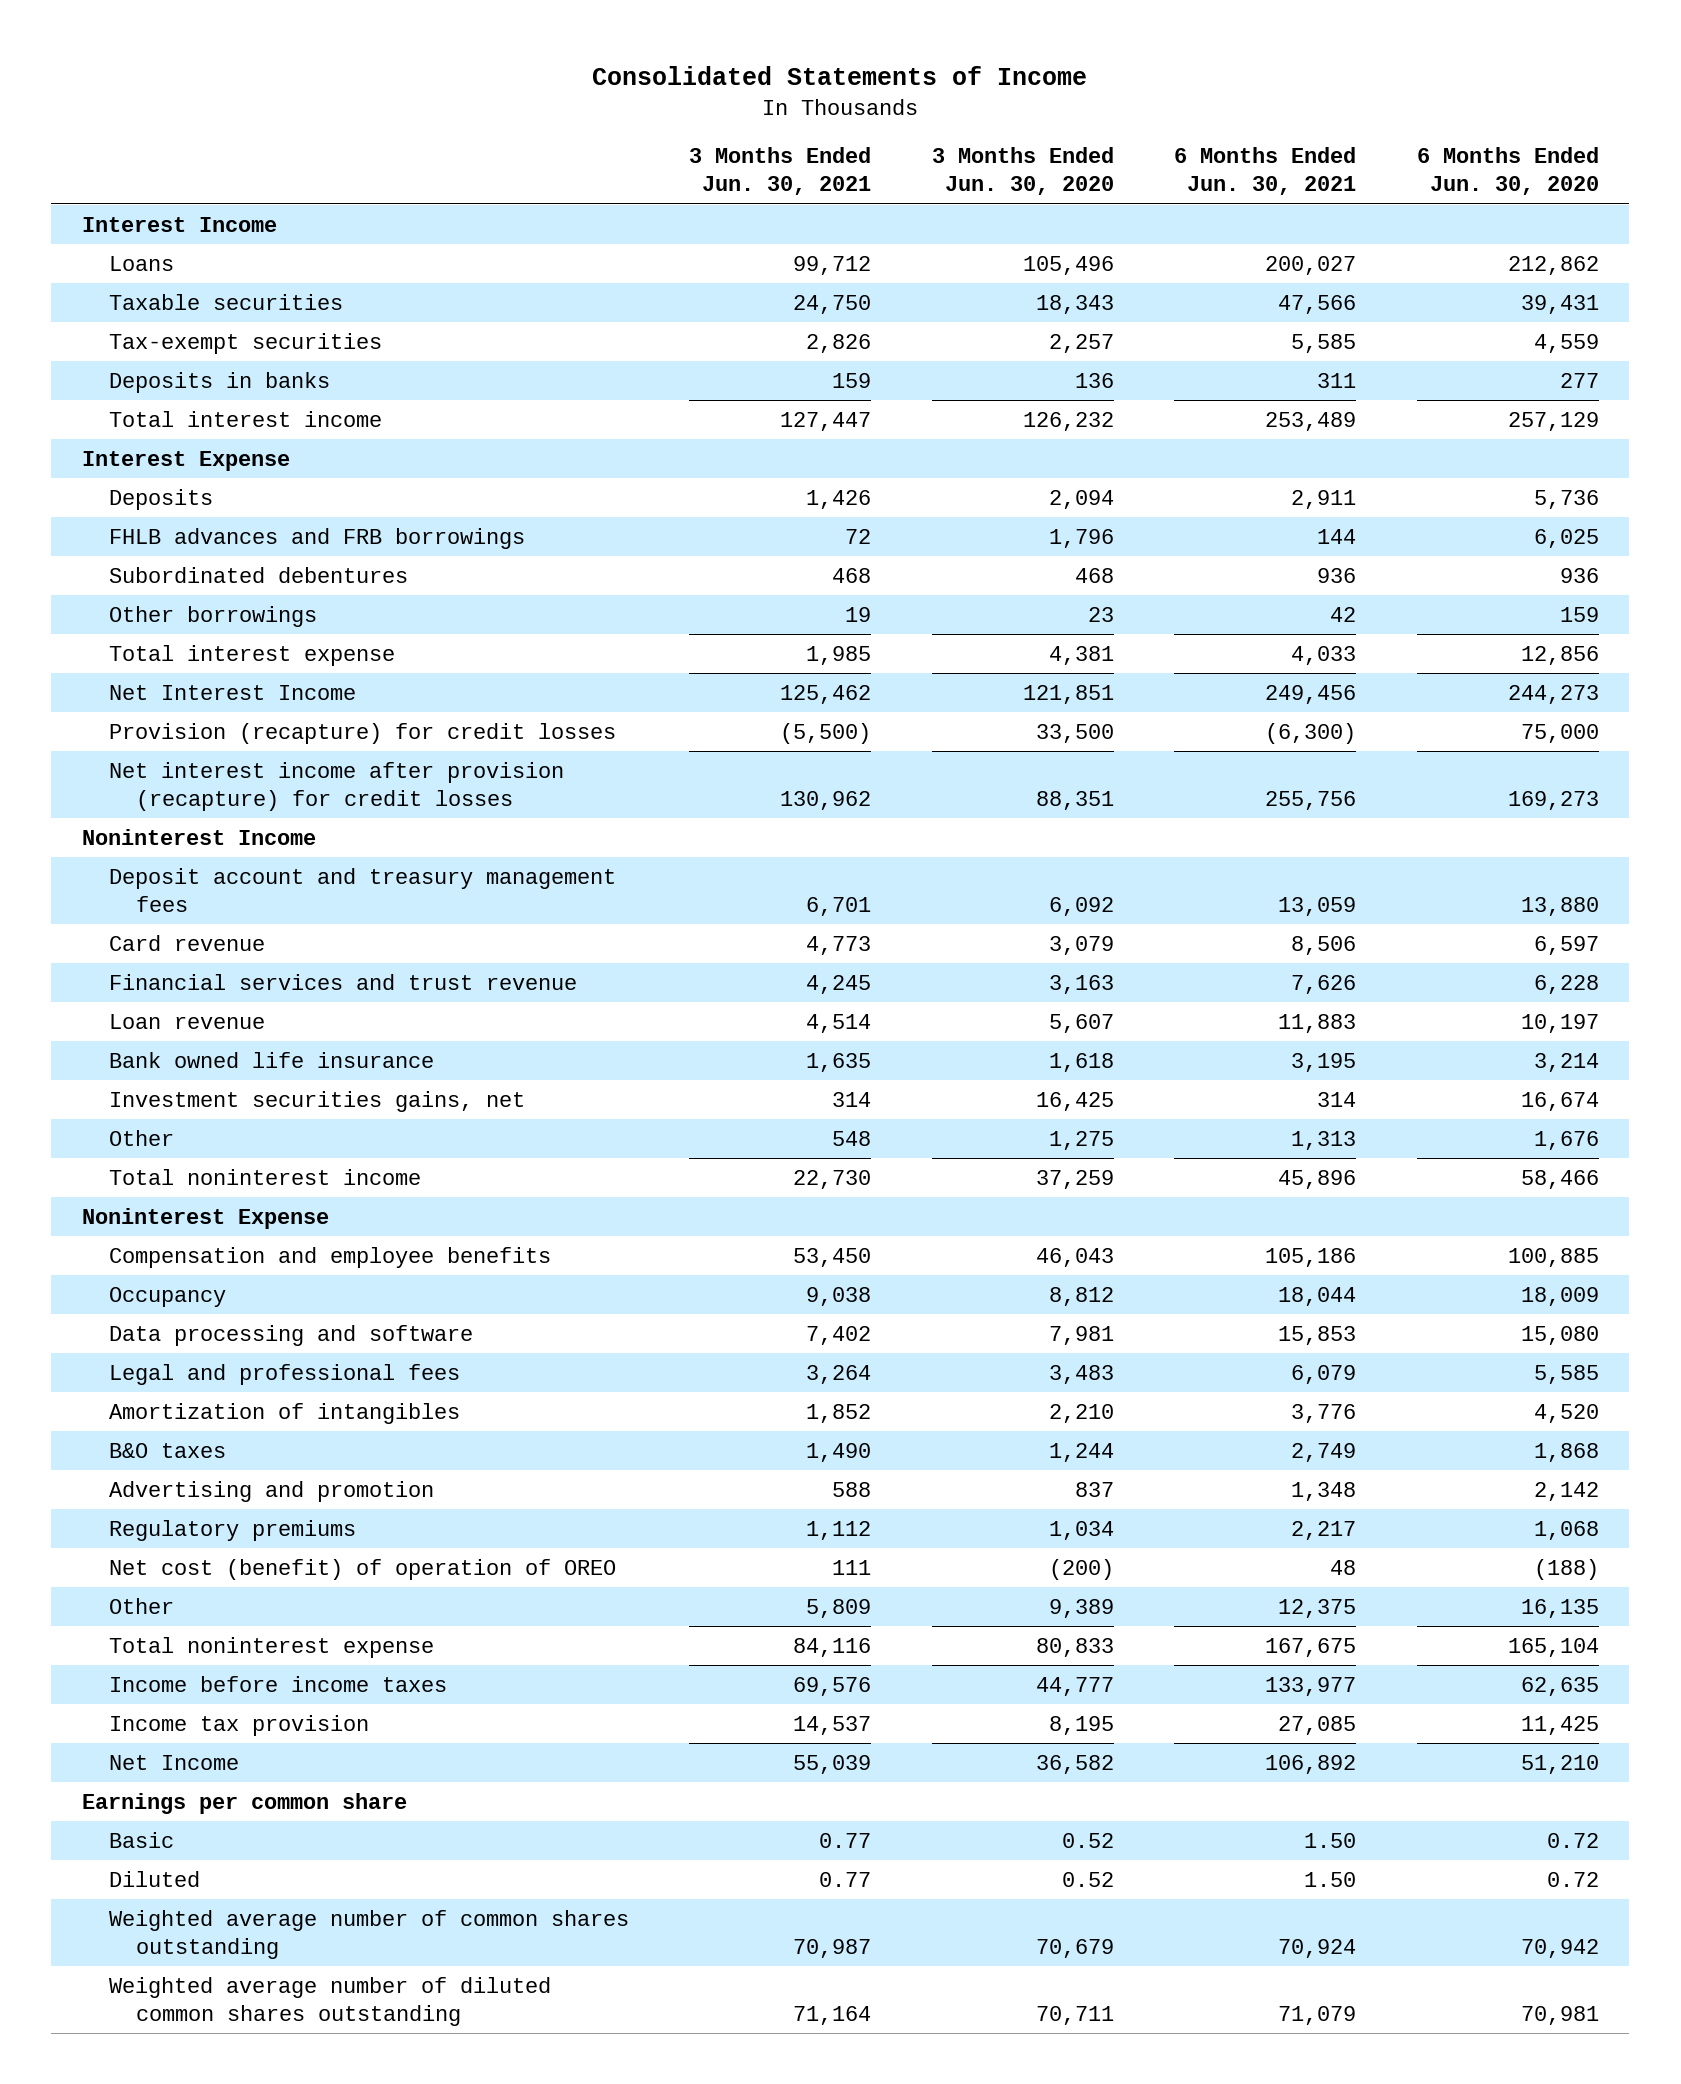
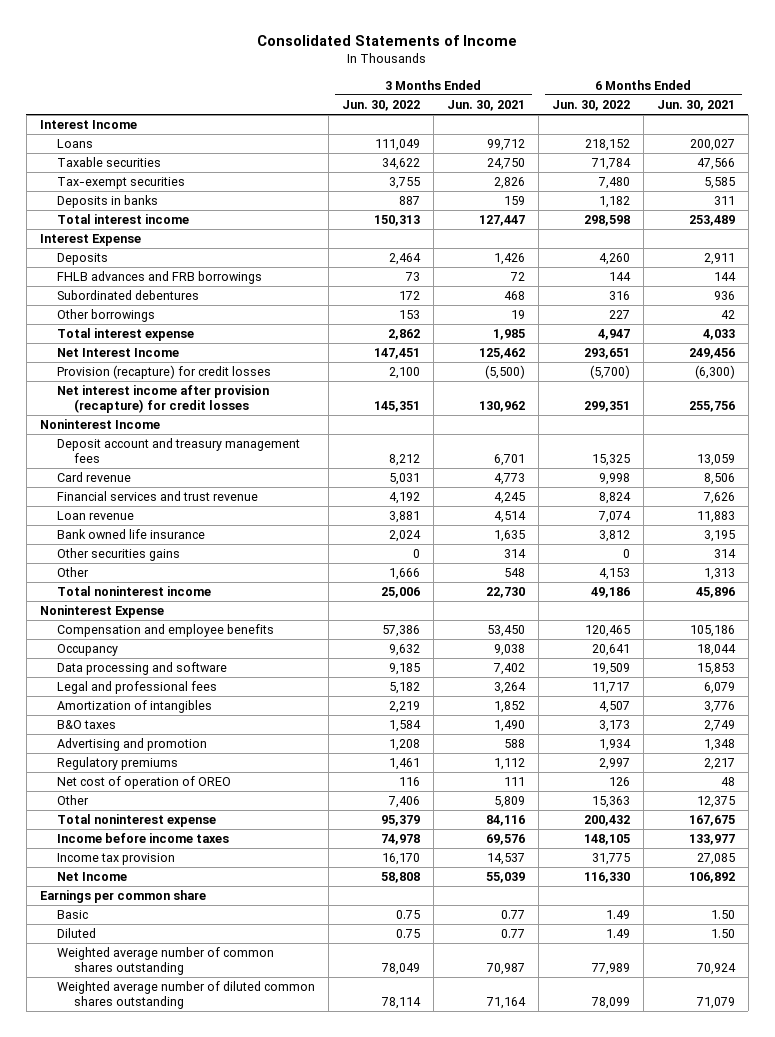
[931,147,1114,196] 3 Months Ended Jun. 30, 2020 -> none
[1416,147,1599,196] 6 Months Ended Jun. 30, 2020 -> none
none -> [341,99,420,111] Jun. 30, 2022
none -> [551,99,630,111] Jun. 30, 2022
[108,1090,525,1112] Investment securities gains, net -> [56,548,180,562] Other securities gains
[108,1558,616,1580] Net cost (benefit) of operation of OREO -> [56,776,231,790] Net cost of operation of OREO

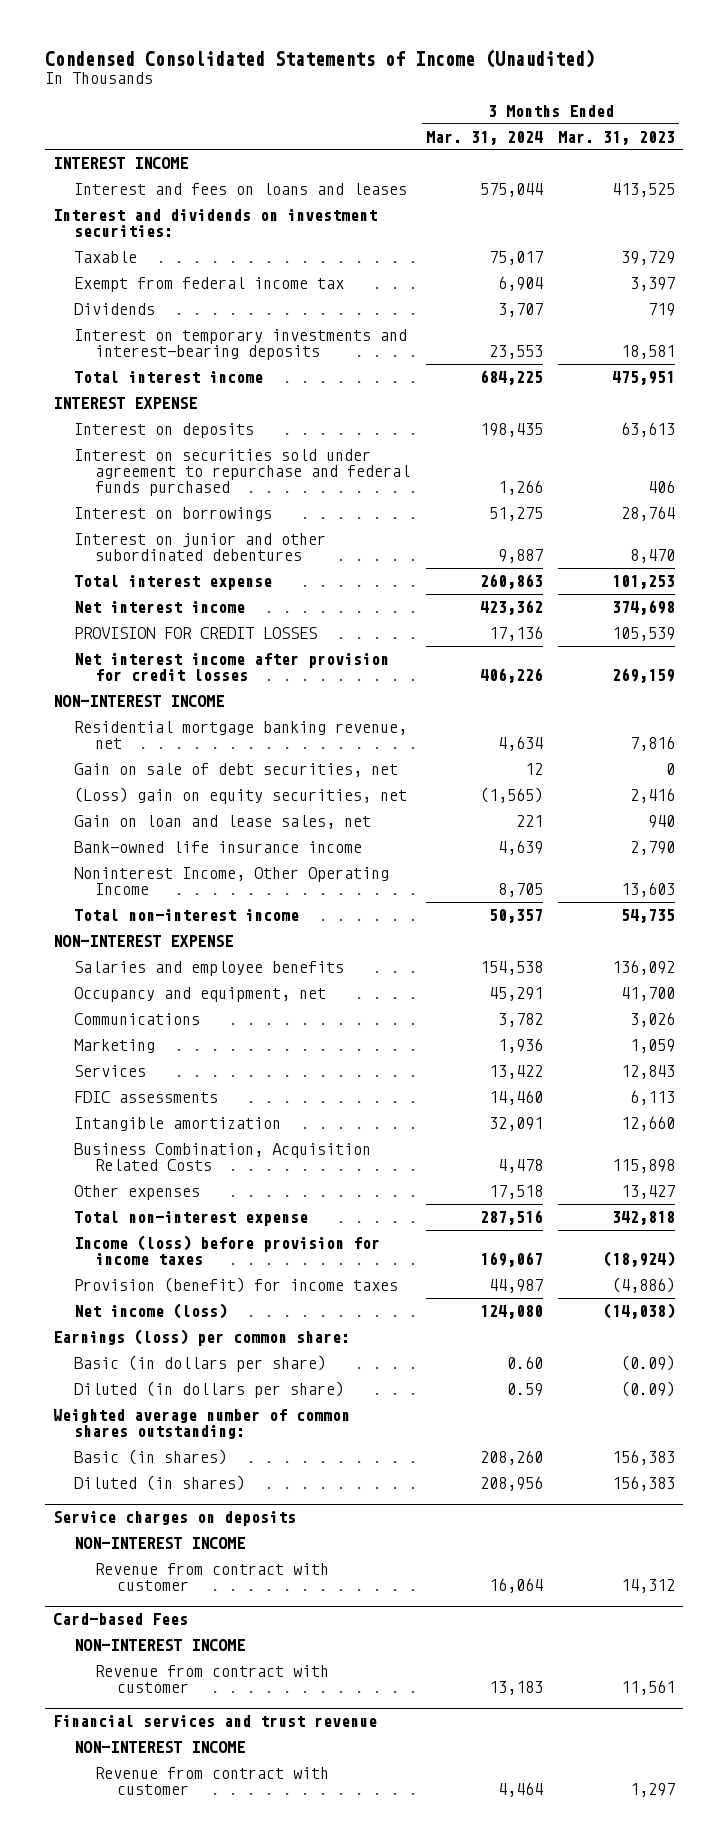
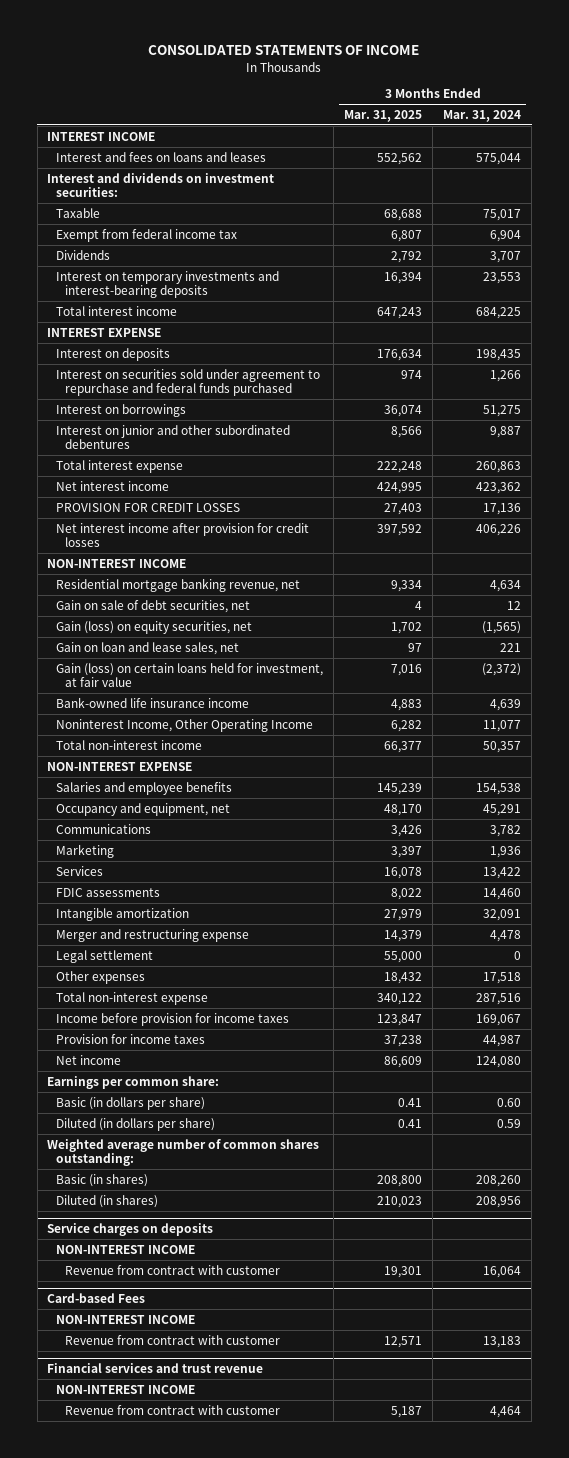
[44,48,595,68] Condensed Consolidated Statements of Income (Unaudited) -> [148,45,420,56] CONSOLIDATED STATEMENTS OF INCOME
[558,130,676,145] Mar. 31, 2023 -> none
none -> [344,109,423,122] Mar. 31, 2025
[74,787,408,805] (Loss) gain on equity securities, net -> [56,620,253,634] Gain (loss) on equity securities, net
none -> [56,662,324,688] Gain (loss) on certain loans held for investment, at fair value
[497,883,543,898] 8,705 -> [483,719,522,732] 11,077
[74,1143,372,1172] Business Combination, Acquisition Related Costs -> [56,928,250,942] Merger and restructuring expense
none -> [56,949,154,963] Legal settlement
[74,1235,381,1266] Income (loss) before provision for income taxes -> [56,1012,290,1026] Income before provision for income taxes
[74,1277,399,1294] Provision (benefit) for income taxes -> [56,1033,206,1044] Provision for income taxes
[74,1303,228,1320] Net income (loss) -> [56,1054,122,1065] Net income
[52,1329,350,1347] Earnings (loss) per common share: -> [47,1075,220,1089] Earnings per common share:

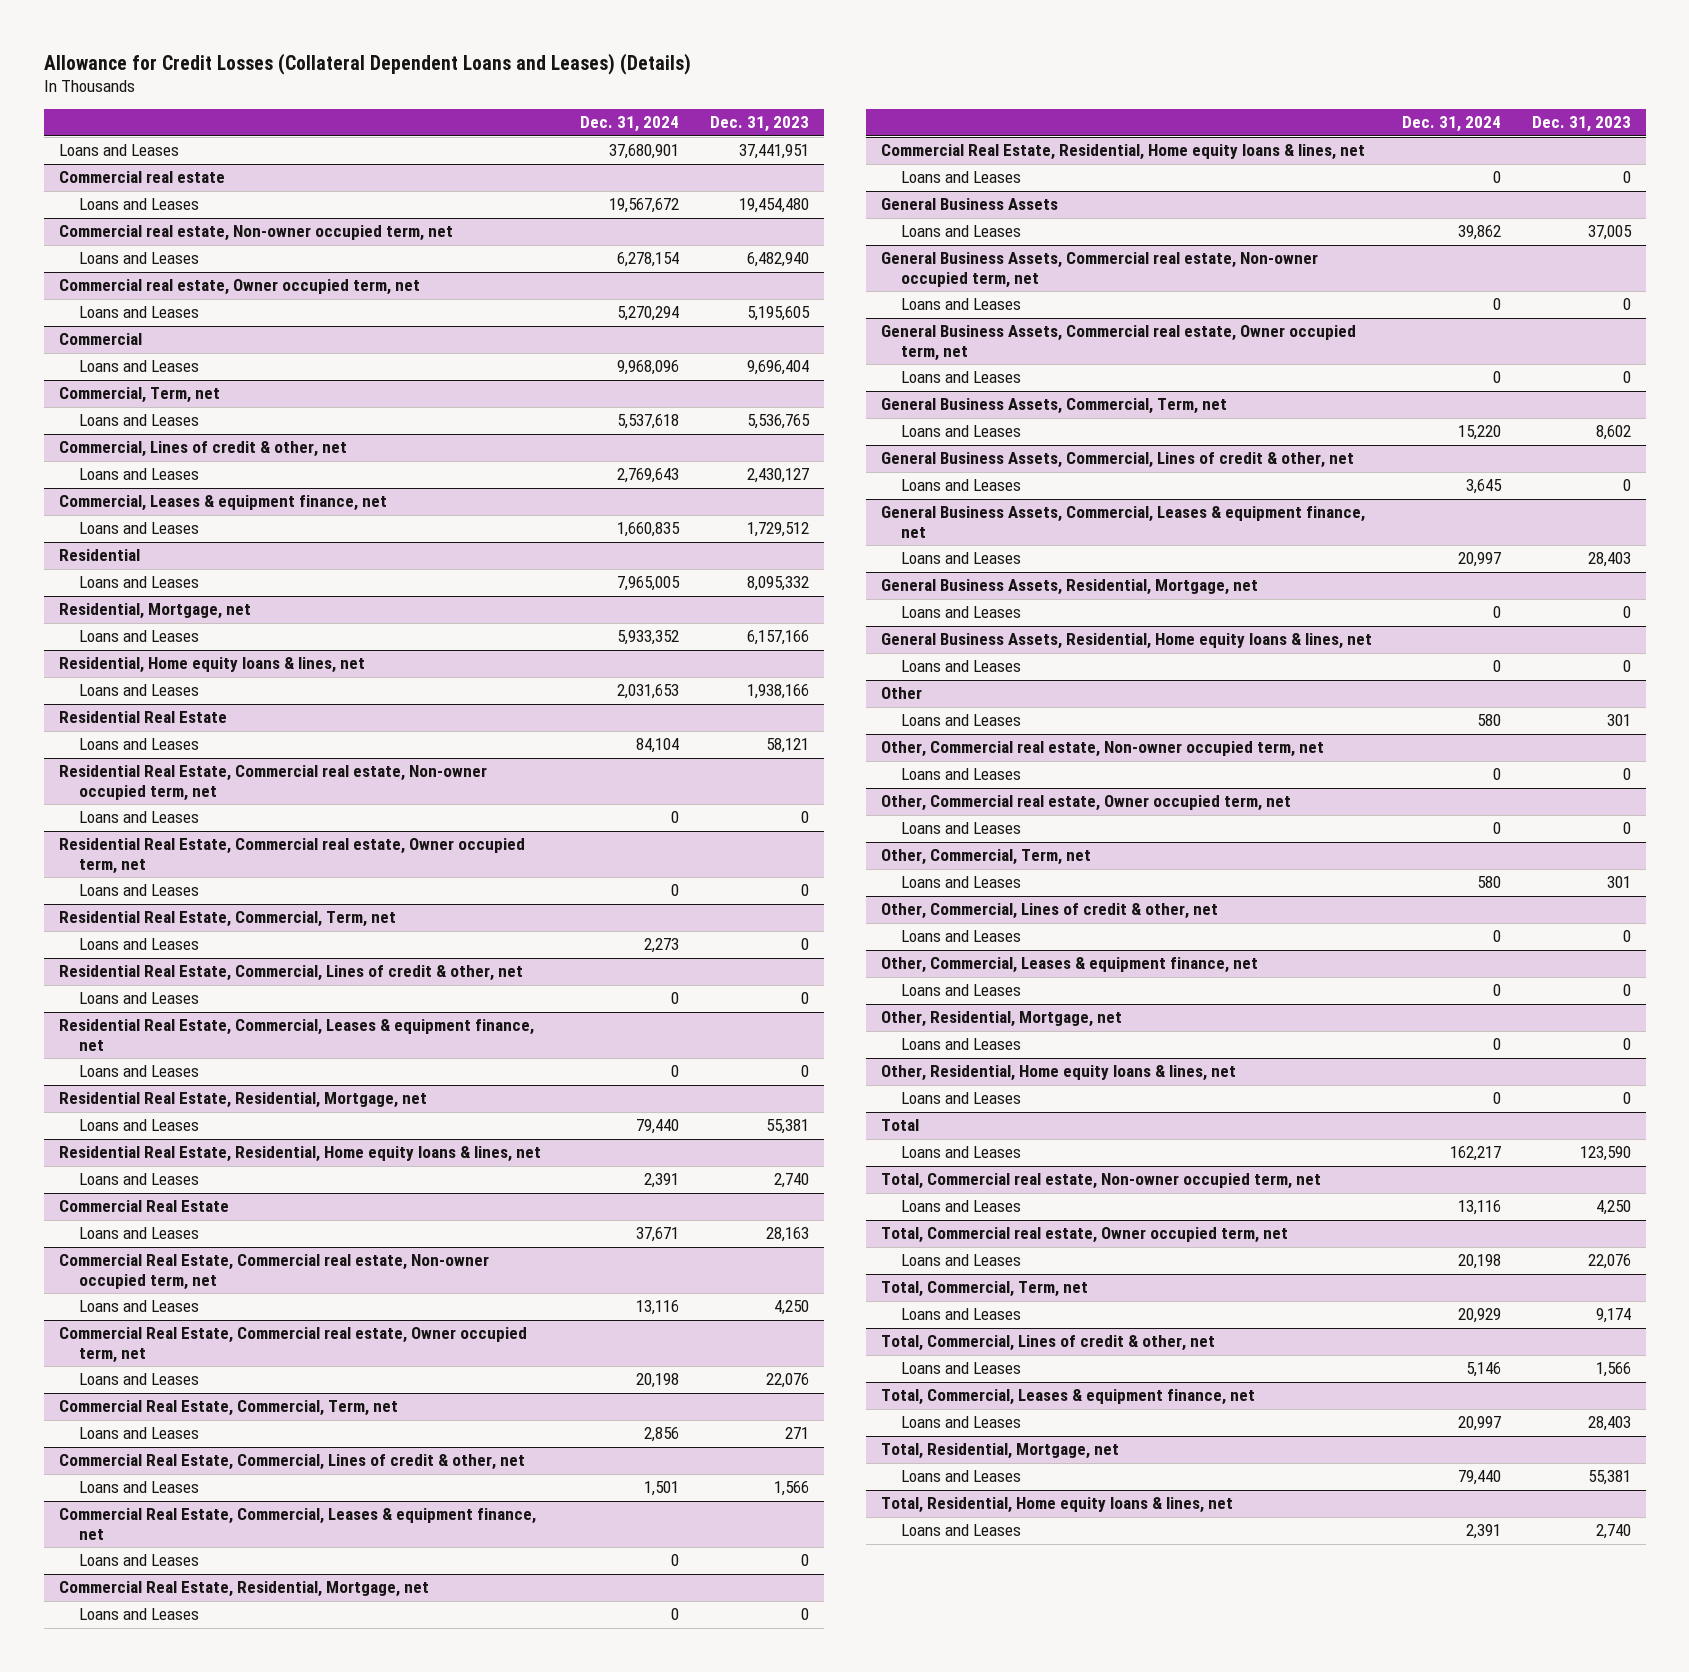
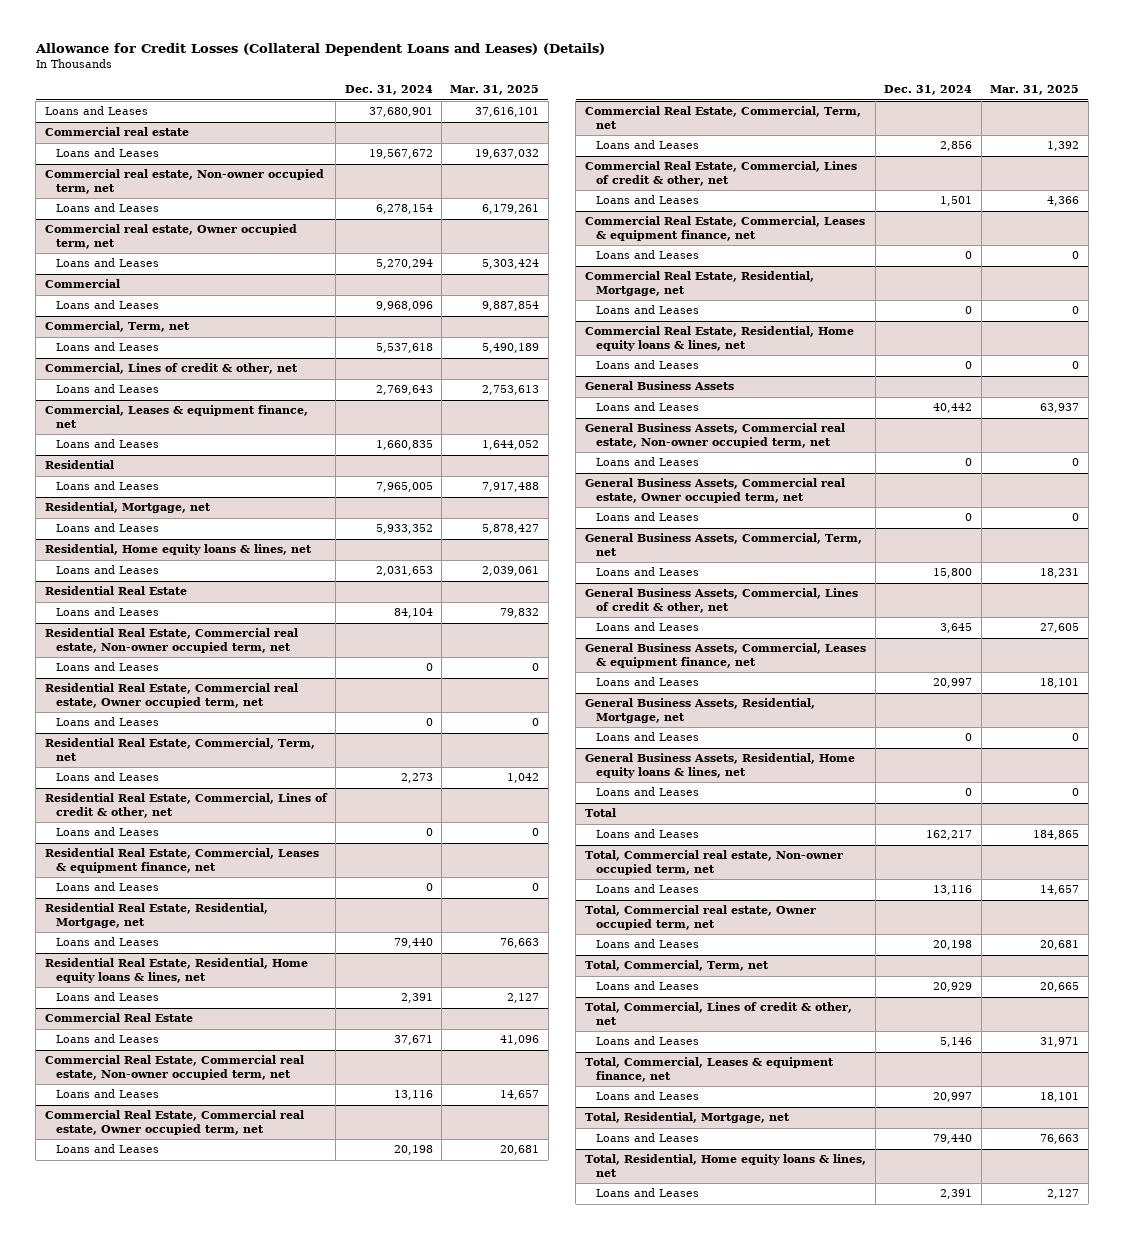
[709,116,809,133] Dec. 31, 2023 -> none
none -> [450,85,540,96] Mar. 31, 2025
[1458,225,1502,241] 39,862 -> [933,403,973,414] 40,442
[1458,425,1502,441] 15,220 -> [933,568,973,579] 15,800
[880,687,922,700] Other -> none
[901,714,1022,727] Loans and Leases -> none
[880,741,1324,758] Other, Commercial real estate, Non-owner occupied term, net -> none
[901,768,1022,781] Loans and Leases -> none
[880,795,1291,812] Other, Commercial real estate, Owner occupied term, net -> none
[901,822,1022,835] Loans and Leases -> none
[880,849,1091,866] Other, Commercial, Term, net -> none
[901,876,1022,889] Loans and Leases -> none
[880,903,1218,920] Other, Commercial, Lines of credit & other, net -> none
[901,930,1022,943] Loans and Leases -> none
[880,957,1258,974] Other, Commercial, Leases & equipment finance, net -> none
[901,984,1022,997] Loans and Leases -> none
[880,1011,1122,1028] Other, Residential, Mortgage, net -> none
[901,1038,1022,1051] Loans and Leases -> none
[880,1065,1236,1082] Other, Residential, Home equity loans & lines, net -> none
[901,1092,1022,1105] Loans and Leases -> none

